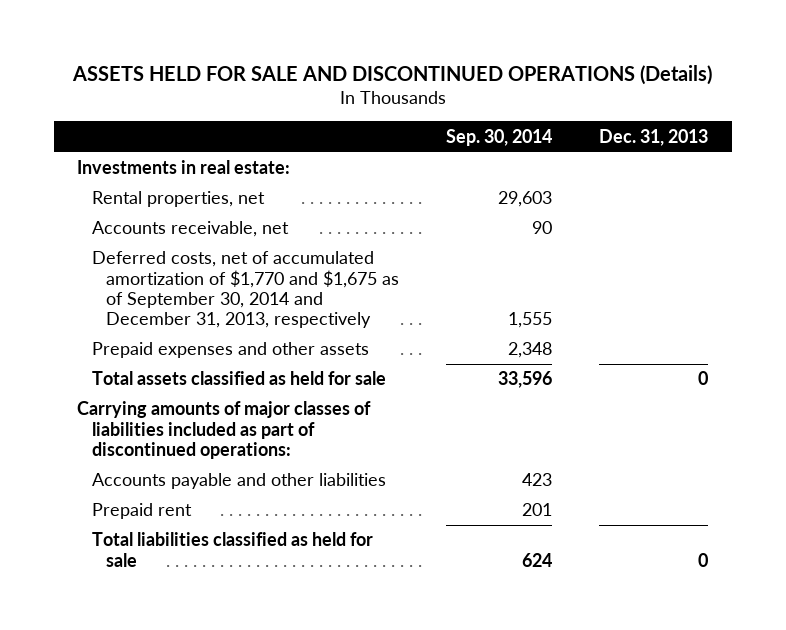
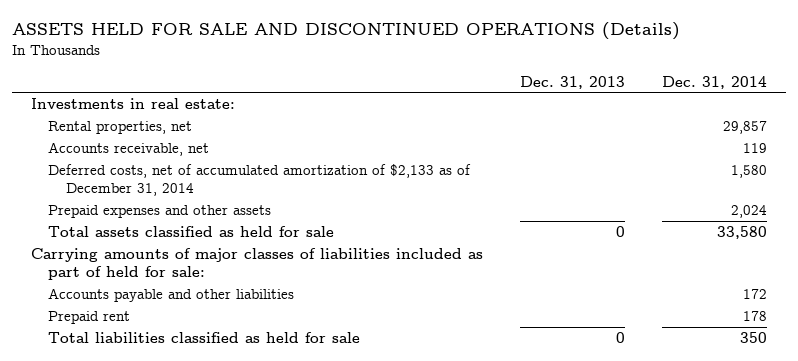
[445,128,552,146] Sep. 30, 2014 -> none
none -> [662,75,768,89] Dec. 31, 2014
[91,251,399,329] Deferred costs, net of accumulated amortization of $1,770 and $1,675 as of September 30, 2014 and December 31, 2013, respectively -> [48,164,472,196] Deferred costs, net of accumulated amortization of $2,133 as of December 31, 2014
[77,401,372,460] Carrying amounts of major classes of liabilities included as part of discontinued operations: -> [30,248,483,280] Carrying amounts of major classes of liabilities included as part of held for sale:

